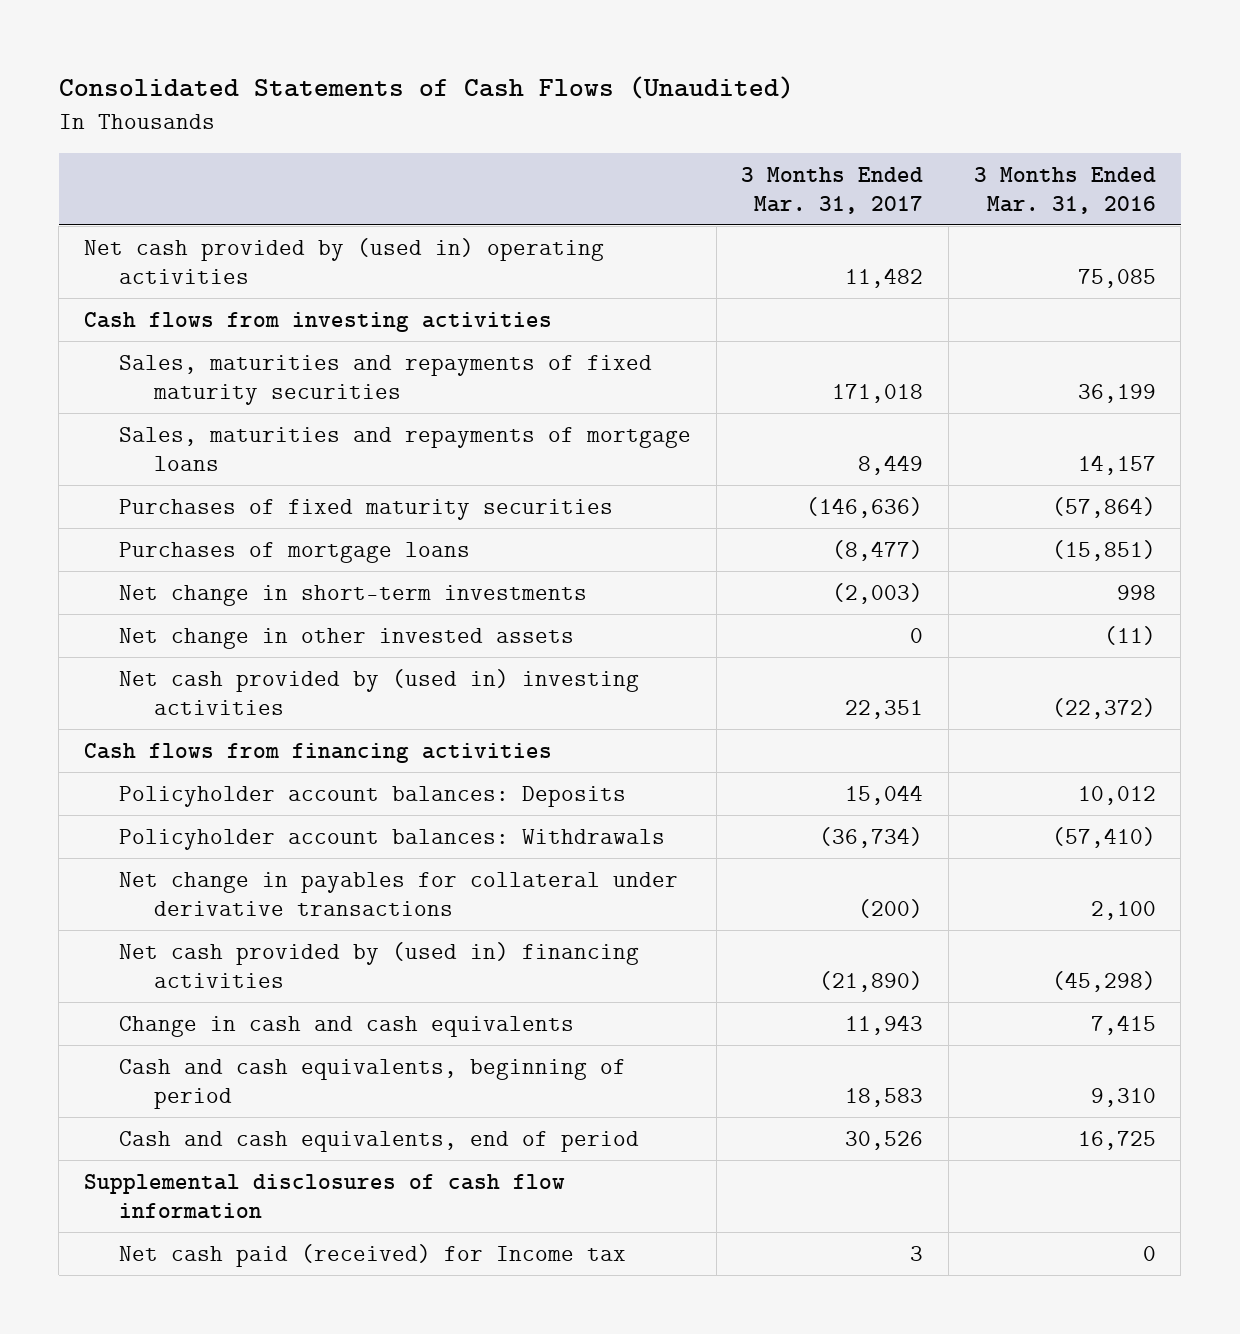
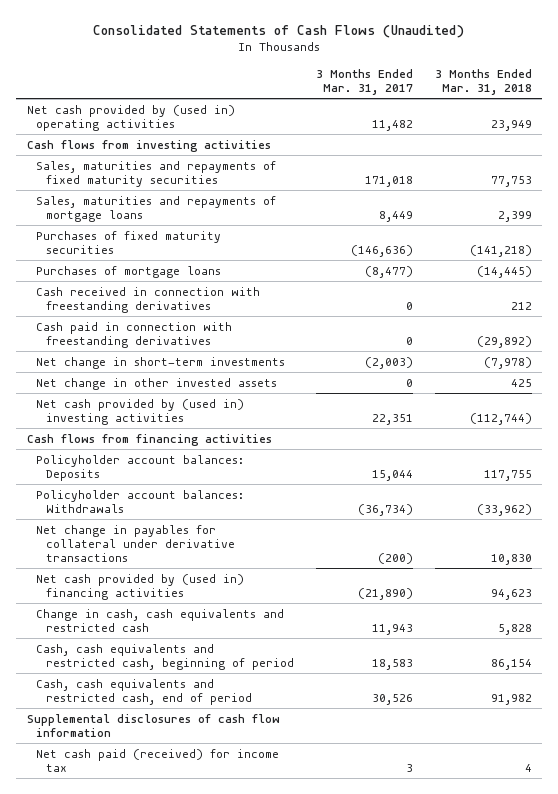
[973,166,1156,214] 3 Months Ended Mar. 31, 2016 -> none
none -> [434,68,532,95] 3 Months Ended Mar. 31, 2018
none -> [36,286,261,313] Cash received in connection with freestanding derivatives
none -> [36,321,233,348] Cash paid in connection with freestanding derivatives
[119,1015,575,1037] Change in cash and cash equivalents -> [36,608,285,632] Change in cash, cash equivalents and restricted cash
[119,1058,627,1109] Cash and cash equivalents, beginning of period -> [36,643,295,670] Cash, cash equivalents and restricted cash, beginning of period
[119,1130,640,1152] Cash and cash equivalents, end of period -> [36,678,253,705] Cash, cash equivalents and restricted cash, end of period
[119,1243,627,1267] Net cash paid (received) for Income tax -> [36,748,280,772] Net cash paid (received) for income tax

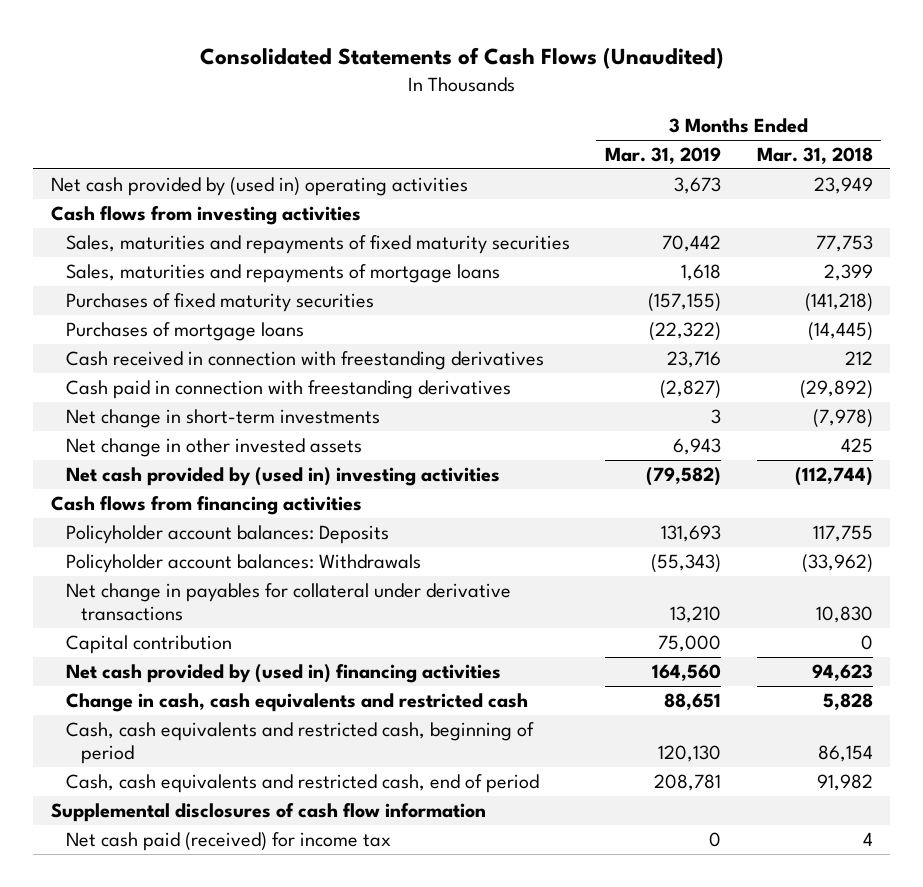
[316,68,414,95] 3 Months Ended Mar. 31, 2017 -> none
none -> [605,147,722,165] Mar. 31, 2019
none -> [65,635,232,655] Capital contribution

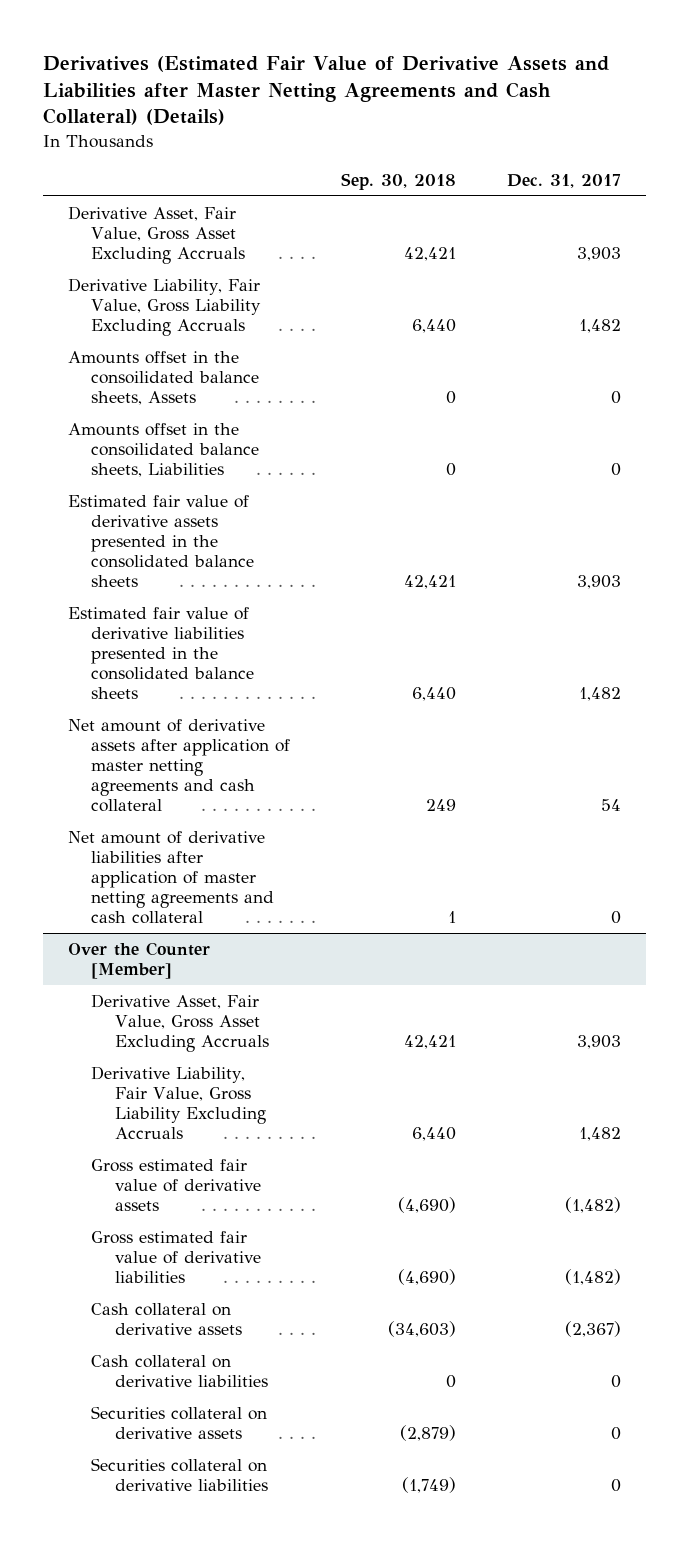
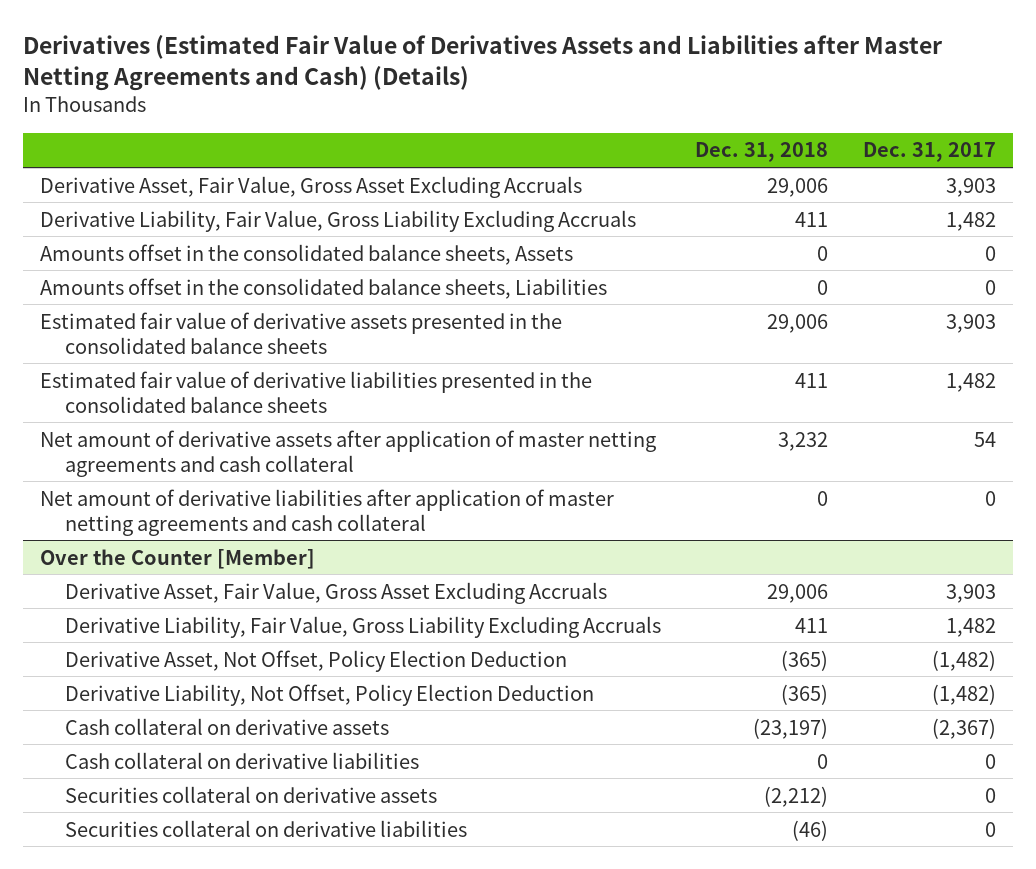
[42,55,609,126] Derivatives (Estimated Fair Value of Derivative Assets and Liabilities after Master Netting Agreements and Cash Collateral) (Details) -> [22,34,943,92] Derivatives (Estimated Fair Value of Derivatives Assets and Liabilities after Master Netting Agreements and Cash) (Details)
[341,172,457,190] Sep. 30, 2018 -> none
none -> [695,142,829,163] Dec. 31, 2018
[68,350,260,406] Amounts offset in the consoilidated balance sheets, Assets -> [39,243,573,265] Amounts offset in the consolidated balance sheets, Assets
[68,422,260,478] Amounts offset in the consoilidated balance sheets, Liabilities -> [39,277,607,299] Amounts offset in the consolidated balance sheets, Liabilities
[91,1158,261,1212] Gross estimated fair value of derivative assets -> [64,649,567,672] Derivative Asset, Not Offset, Policy Election Deduction
[91,1230,261,1284] Gross estimated fair value of derivative liabilities -> [64,683,594,706] Derivative Liability, Not Offset, Policy Election Deduction

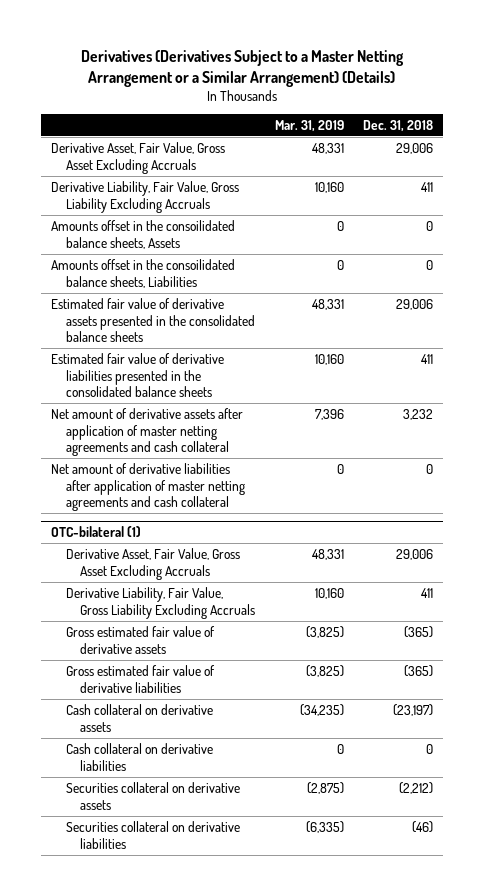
[22,34,943,92] Derivatives (Estimated Fair Value of Derivatives Assets and Liabilities after Master Netting Agreements and Cash) (Details) -> [81,49,405,87] Derivatives (Derivatives Subject to a Master Netting Arrangement or a Similar Arrangement) (Details)
[862,142,996,163] Dec. 31, 2017 -> none
none -> [274,119,344,132] Mar. 31, 2019
[39,243,573,265] Amounts offset in the consolidated balance sheets, Assets -> [50,219,235,249] Amounts offset in the consoilidated balance sheets, Assets
[39,277,607,299] Amounts offset in the consolidated balance sheets, Liabilities -> [50,258,235,288] Amounts offset in the consoilidated balance sheets, Liabilities
[39,548,315,569] Over the Counter [Member] -> [50,526,141,538] OTC-bilateral (1)
[64,649,567,672] Derivative Asset, Not Offset, Policy Election Deduction -> [65,625,215,654] Gross estimated fair value of derivative assets
[64,683,594,706] Derivative Liability, Not Offset, Policy Election Deduction -> [65,664,215,693] Gross estimated fair value of derivative liabilities

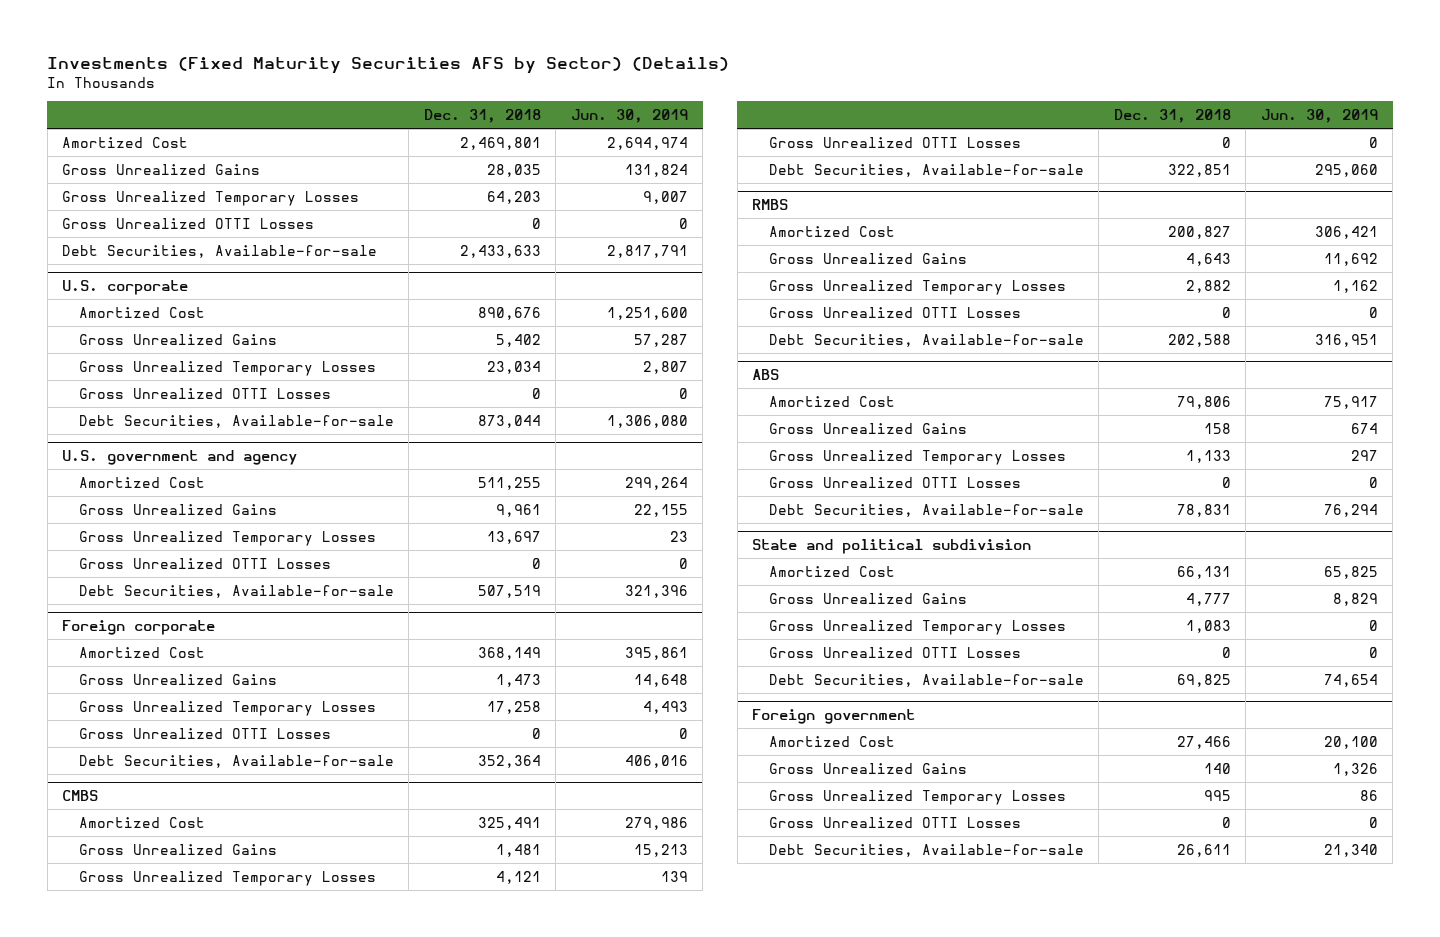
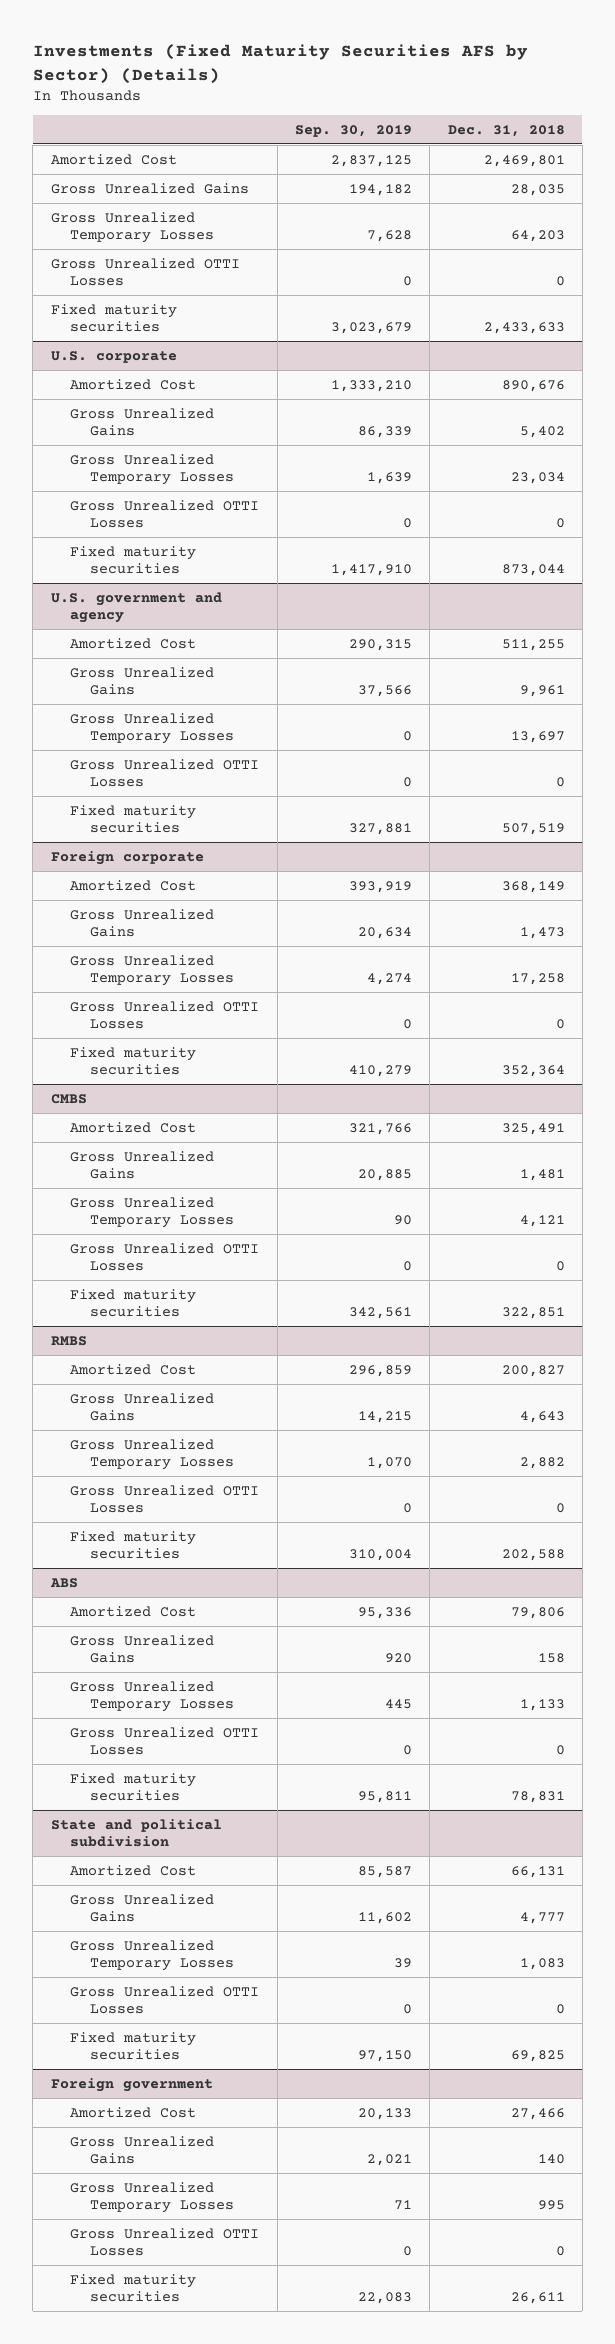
[570,109,688,124] Jun. 30, 2019 -> none
none -> [294,124,412,137] Sep. 30, 2019
[62,244,378,258] Debt Securities, Available-for-sale -> [50,303,177,333] Fixed maturity securities
[78,414,394,428] Debt Securities, Available-for-sale -> [70,545,197,575] Fixed maturity securities
[78,584,394,598] Debt Securities, Available-for-sale -> [70,804,197,834] Fixed maturity securities
[78,754,394,768] Debt Securities, Available-for-sale -> [70,1046,197,1076] Fixed maturity securities
[768,163,1084,177] Debt Securities, Available-for-sale -> [70,1288,197,1318] Fixed maturity securities
[768,333,1084,347] Debt Securities, Available-for-sale -> [70,1530,197,1560] Fixed maturity securities
[768,503,1084,517] Debt Securities, Available-for-sale -> [70,1772,197,1802] Fixed maturity securities
[768,673,1084,687] Debt Securities, Available-for-sale -> [70,2031,197,2061] Fixed maturity securities
[768,843,1084,857] Debt Securities, Available-for-sale -> [70,2273,197,2303] Fixed maturity securities

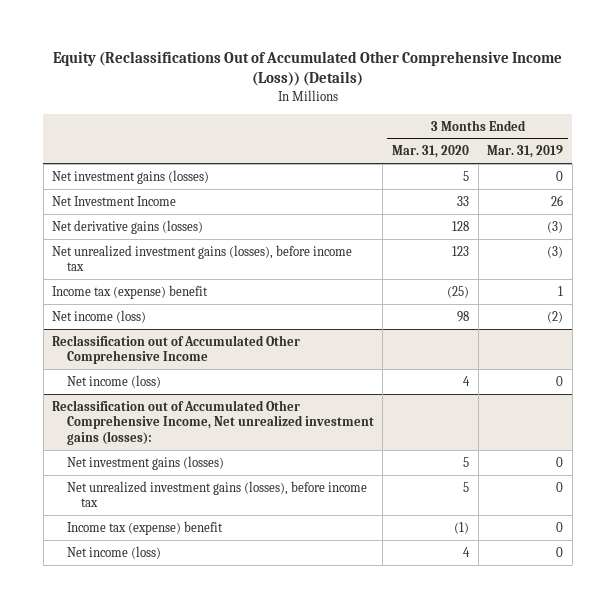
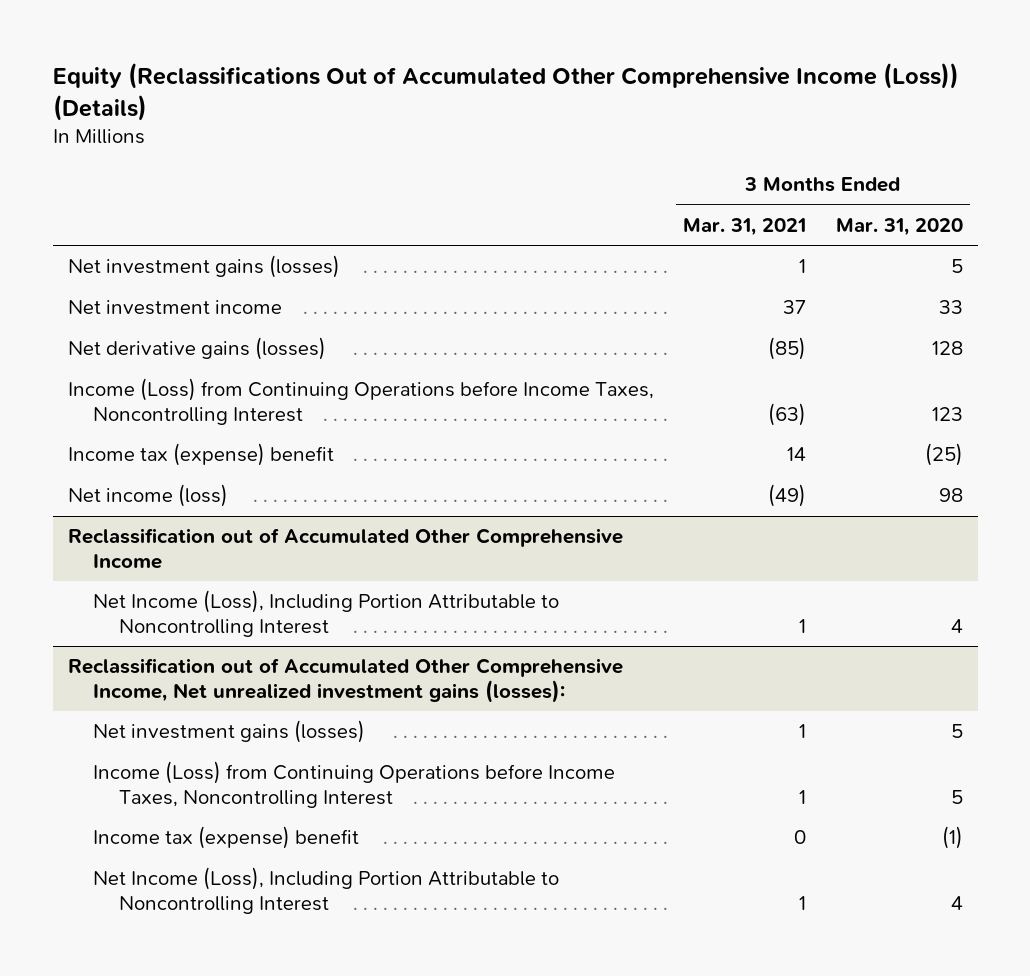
[487,145,564,159] Mar. 31, 2019 -> none
none -> [683,217,807,236] Mar. 31, 2021
[52,195,177,206] Net Investment Income -> [67,300,282,316] Net investment income
[52,244,353,272] Net unrealized investment gains (losses), before income tax -> [67,378,654,425] Income (Loss) from Continuing Operations before Income Taxes, Noncontrolling Interest
[66,374,161,388] Net income (loss) -> none
none -> [93,590,560,637] Net Income (Loss), Including Portion Attributable to Noncontrolling Interest
[66,480,367,508] Net unrealized investment gains (losses), before income tax -> [93,761,616,808] Income (Loss) from Continuing Operations before Income Taxes, Noncontrolling Interest
[66,545,161,559] Net income (loss) -> none
none -> [93,867,560,914] Net Income (Loss), Including Portion Attributable to Noncontrolling Interest

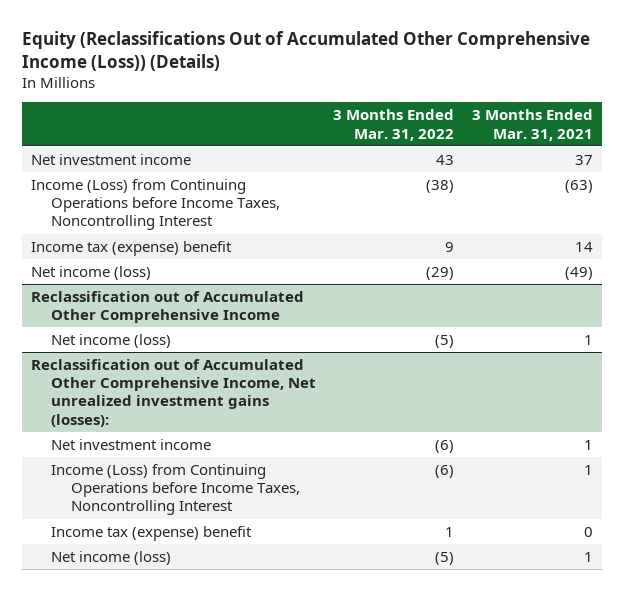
[835,217,963,236] Mar. 31, 2020 -> none
none -> [333,109,455,141] 3 Months Ended Mar. 31, 2022
[67,255,340,279] Net investment gains (losses) -> none
[67,337,326,361] Net derivative gains (losses) -> none
[93,590,560,637] Net Income (Loss), Including Portion Attributable to Noncontrolling Interest -> none
none -> [50,333,171,348] Net income (loss)
[93,720,366,744] Net investment gains (losses) -> none
none -> [50,438,211,450] Net investment income
[93,867,560,914] Net Income (Loss), Including Portion Attributable to Noncontrolling Interest -> none
none -> [50,550,171,565] Net income (loss)

